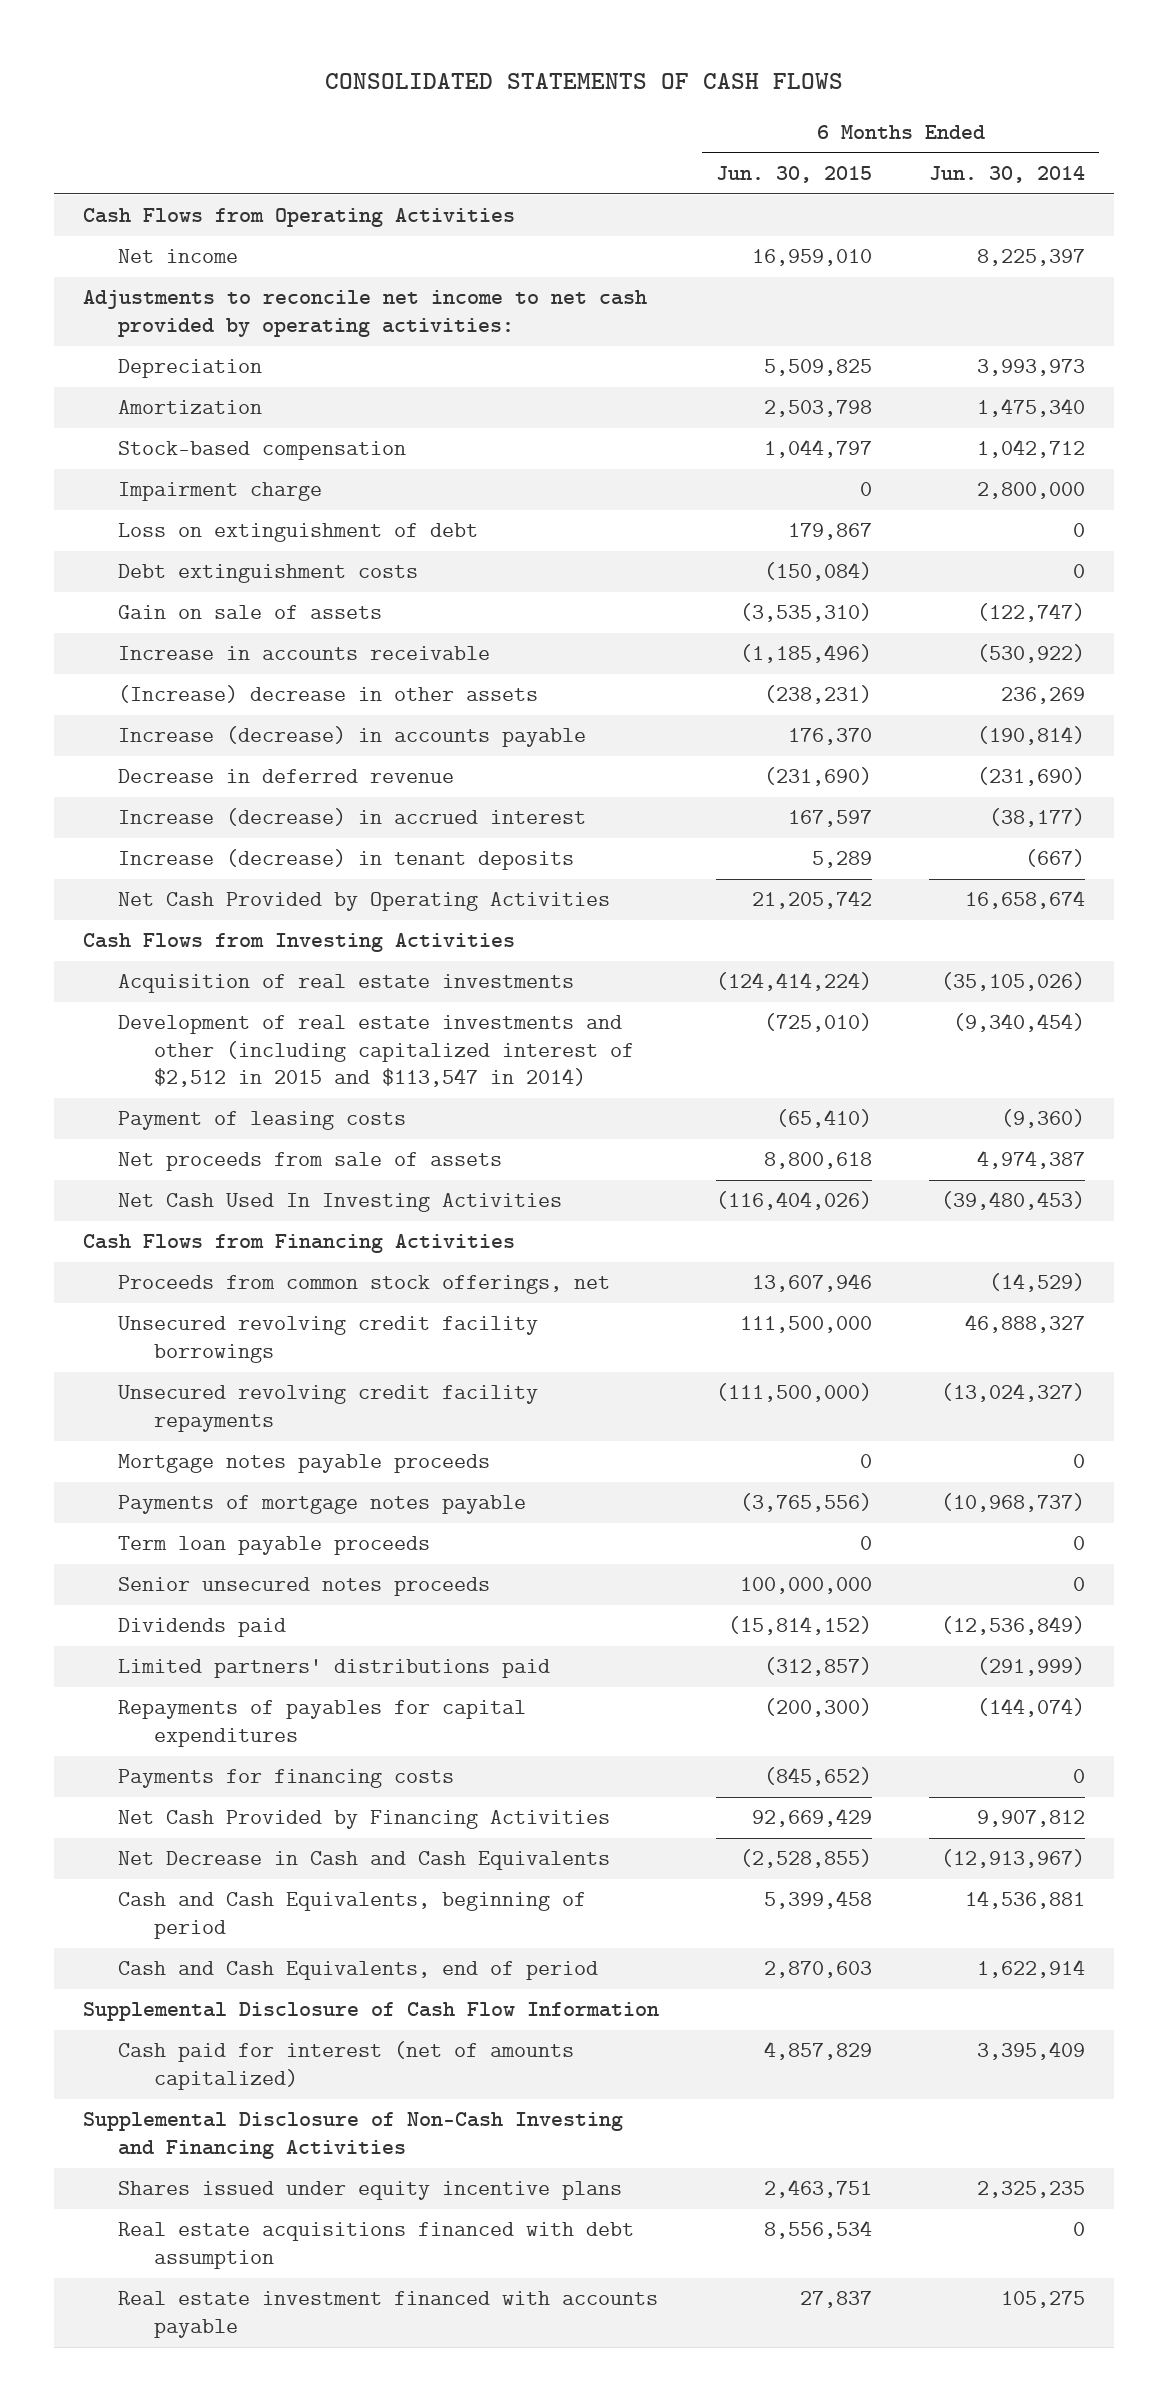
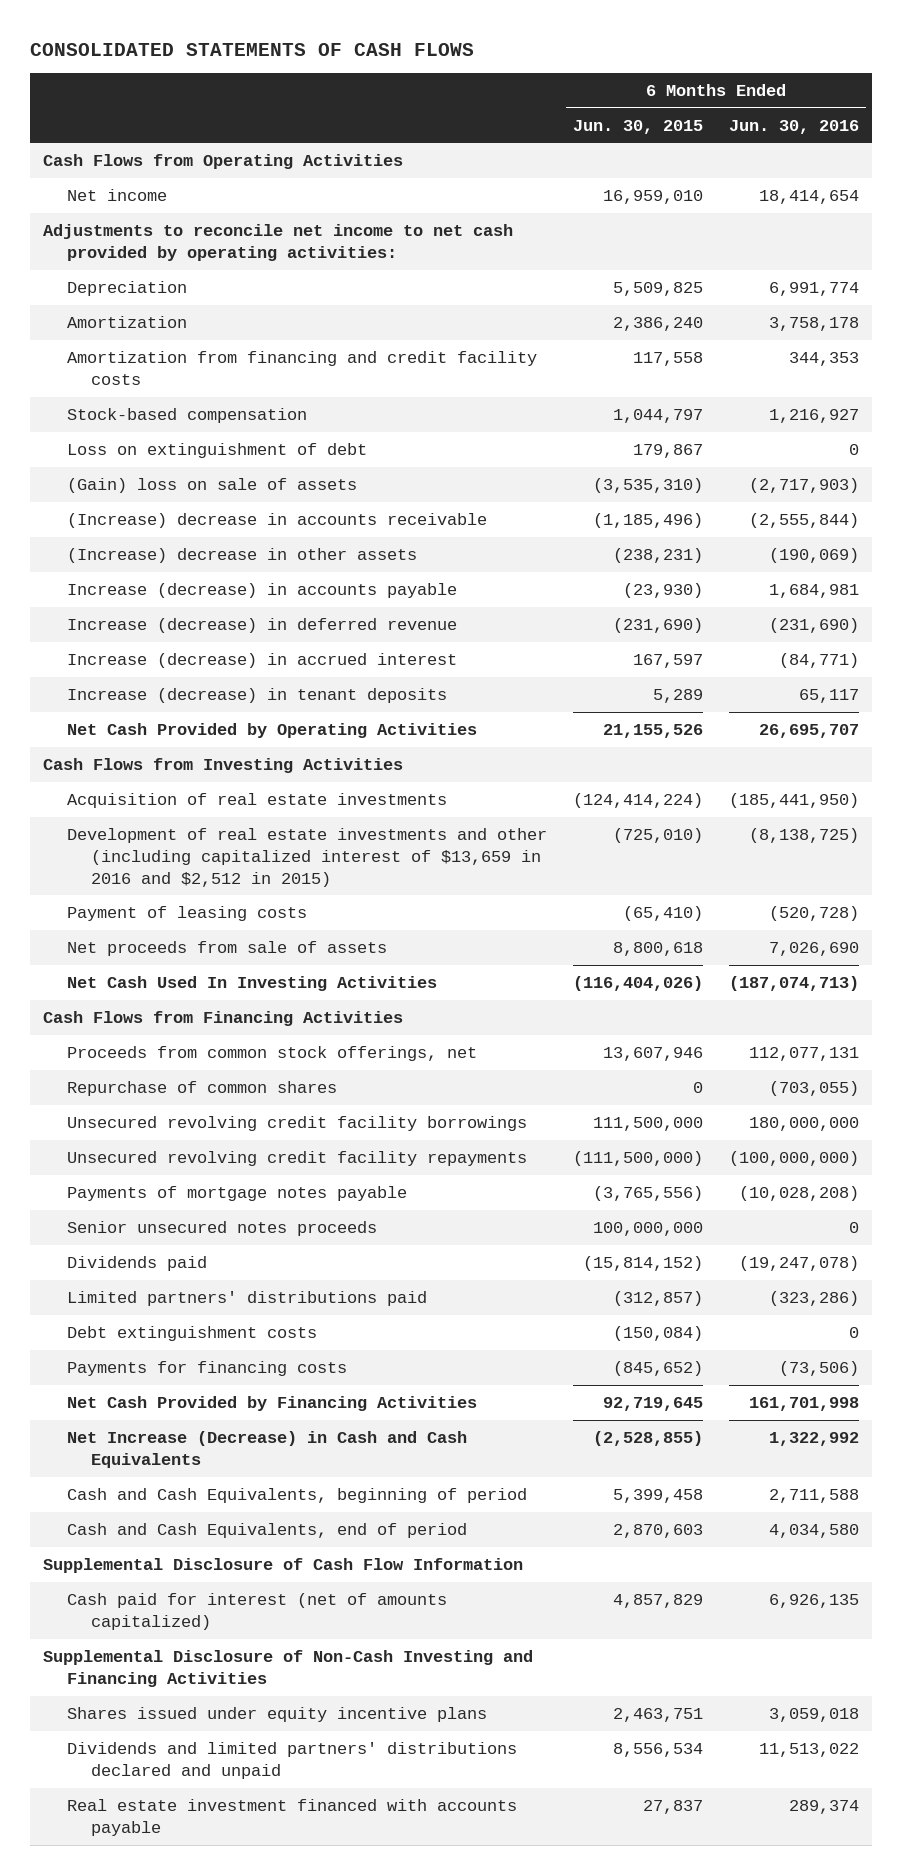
[929,165,1086,183] Jun. 30, 2014 -> none
none -> [729,119,860,134] Jun. 30, 2016
[764,400,873,418] 2,503,798 -> [613,316,704,331] 2,386,240
none -> [66,350,537,385] Amortization from financing and credit facility costs
[118,482,323,502] Impairment charge -> none
[118,605,383,620] Gain on sale of assets -> [66,477,357,493] (Gain) loss on sale of assets
[118,646,491,661] Increase in accounts receivable -> [66,512,487,528] (Increase) decrease in accounts receivable
[788,728,873,746] 176,370 -> [623,582,704,598] (23,930)
[118,769,455,784] Decrease in deferred revenue -> [66,617,457,633] Increase (decrease) in deferred revenue
[752,890,873,910] 21,205,742 -> [603,723,704,738] 21,155,526
[118,1015,634,1088] Development of real estate investments and other (including capitalized interest of $2,512 in 2015 and $113,547 in 2014) -> [66,827,547,887] Development of real estate investments and other (including capitalized interest of $13,659 in 2016 and $2,512 in 2015)
none -> [66,1080,337,1096] Repurchase of common shares
[118,1454,491,1474] Mortgage notes payable proceeds -> none
[118,1536,431,1556] Term loan payable proceeds -> none
[118,1700,527,1747] Repayments of payables for capital expenditures -> none
[118,564,419,584] Debt extinguishment costs -> [66,1325,317,1341] Debt extinguishment costs
[752,1808,873,1828] 92,669,429 -> [603,1396,704,1411] 92,719,645
[118,1851,611,1871] Net Decrease in Cash and Cash Equivalents -> [66,1430,467,1468] Net Increase (Decrease) in Cash and Cash Equivalents
[118,2222,635,2269] Real estate acquisitions financed with debt assumption -> [66,1741,517,1779] Dividends and limited partners' distributions declared and unpaid

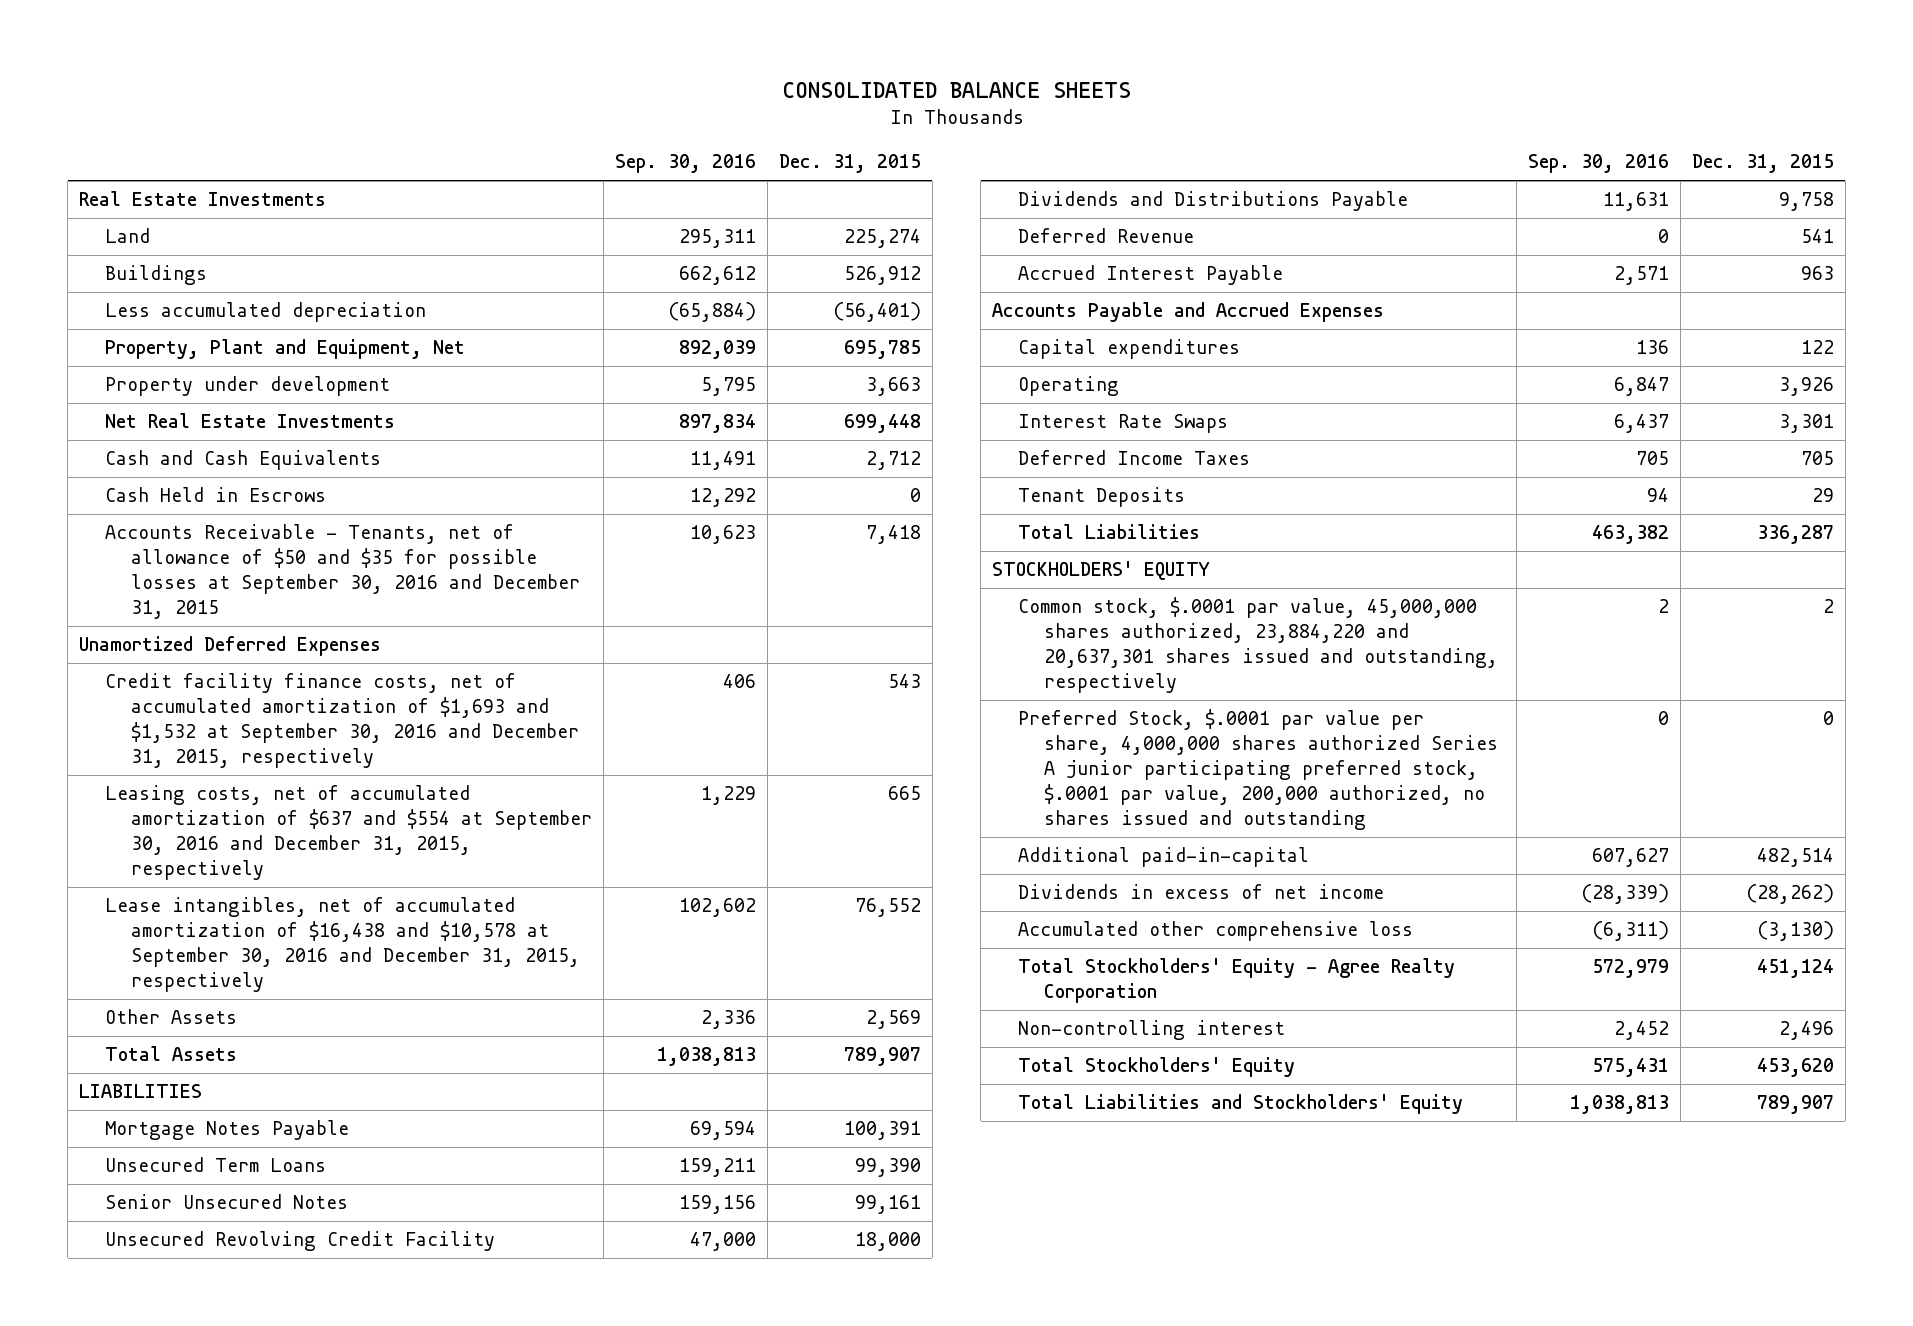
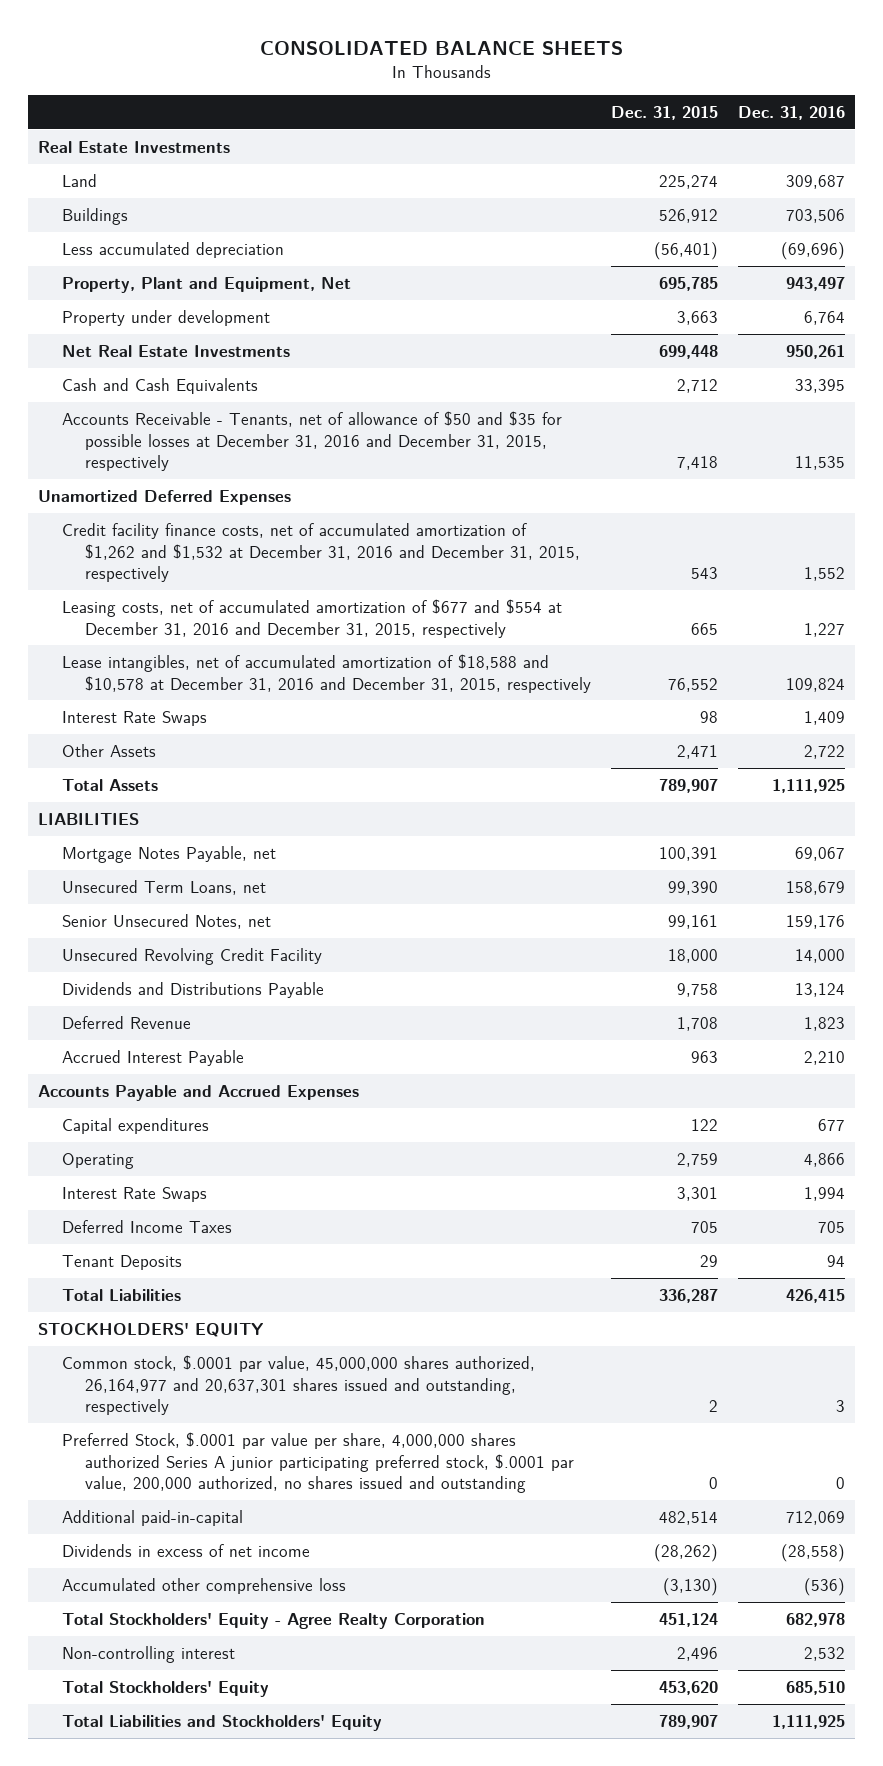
[614,154,756,174] Sep. 30, 2016 -> none
none -> [738,105,846,120] Dec. 31, 2016
[104,487,326,503] Cash Held in Escrows -> none
[104,524,580,620] Accounts Receivable - Tenants, net of allowance of $50 and $35 for possible losses at September 30, 2016 and December 31, 2015 -> [61,410,562,472] Accounts Receivable - Tenants, net of allowance of $50 and $35 for possible losses at December 31, 2016 and December 31, 2015, respectively
[104,673,579,769] Credit facility finance costs, net of accumulated amortization of $1,693 and $1,532 at September 30, 2016 and December 31, 2015, respectively -> [61,522,581,583] Credit facility finance costs, net of accumulated amortization of $1,262 and $1,532 at December 31, 2016 and December 31, 2015, respectively
[104,785,592,881] Leasing costs, net of accumulated amortization of $637 and $554 at September 30, 2016 and December 31, 2015, respectively -> [61,598,562,638] Leasing costs, net of accumulated amortization of $677 and $554 at December 31, 2016 and December 31, 2015, respectively
[104,897,580,993] Lease intangibles, net of accumulated amortization of $16,438 and $10,578 at September 30, 2016 and December 31, 2015, respectively -> [61,653,592,693] Lease intangibles, net of accumulated amortization of $18,588 and $10,578 at December 31, 2016 and December 31, 2015, respectively
none -> [61,710,207,726] Interest Rate Swaps
[865,1010,921,1030] 2,569 -> [677,744,719,759] 2,471
[104,1120,349,1141] Mortgage Notes Payable -> [61,845,276,863] Mortgage Notes Payable, net
[104,1157,326,1173] Unsecured Term Loans -> [61,879,266,895] Unsecured Term Loans, net
[104,1194,348,1210] Senior Unsecured Notes -> [61,913,271,929] Senior Unsecured Notes, net
[1800,229,1834,244] 541 -> [677,1016,719,1031] 1,708
[1778,377,1834,397] 3,926 -> [677,1152,719,1167] 2,759
[1018,597,1498,694] Common stock, $.0001 par value, 45,000,000 shares authorized, 23,884,220 and 20,637,301 shares issued and outstanding, respectively -> [61,1354,535,1416] Common stock, $.0001 par value, 45,000,000 shares authorized, 26,164,977 and 20,637,301 shares issued and outstanding, respectively

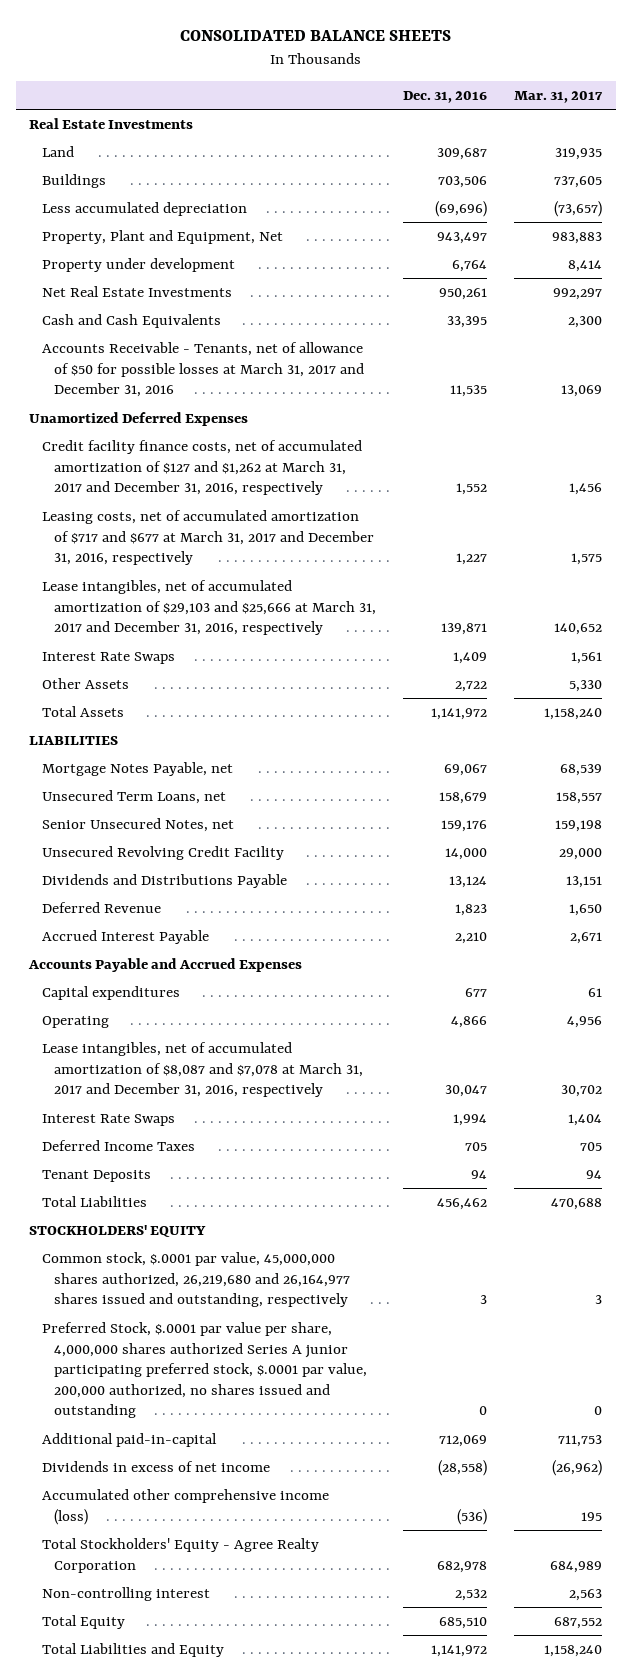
[611,105,719,120] Dec. 31, 2015 -> none
none -> [514,90,604,103] Mar. 31, 2017
[61,410,562,472] Accounts Receivable - Tenants, net of allowance of $50 and $35 for possible losses at December 31, 2016 and December 31, 2015, respectively -> [41,341,365,398] Accounts Receivable - Tenants, net of allowance of $50 for possible losses at March 31, 2017 and December 31, 2016
[61,522,581,583] Credit facility finance costs, net of accumulated amortization of $1,262 and $1,532 at December 31, 2016 and December 31, 2015, respectively -> [41,439,362,496] Credit facility finance costs, net of accumulated amortization of $127 and $1,262 at March 31, 2017 and December 31, 2016, respectively
[61,598,562,638] Leasing costs, net of accumulated amortization of $677 and $554 at December 31, 2016 and December 31, 2015, respectively -> [41,509,375,566] Leasing costs, net of accumulated amortization of $717 and $677 at March 31, 2017 and December 31, 2016, respectively
[61,653,592,693] Lease intangibles, net of accumulated amortization of $18,588 and $10,578 at December 31, 2016 and December 31, 2015, respectively -> [41,579,377,636] Lease intangibles, net of accumulated amortization of $29,103 and $25,666 at March 31, 2017 and December 31, 2016, respectively
[786,677,846,692] 109,824 -> [441,623,488,636] 139,871
[772,778,846,793] 1,111,925 -> [431,707,488,720] 1,141,972
none -> [41,1041,364,1098] Lease intangibles, net of accumulated amortization of $8,087 and $7,078 at March 31, 2017 and December 31, 2016, respectively
[786,1288,846,1303] 426,415 -> [437,1197,488,1210] 456,462
[61,1354,535,1416] Common stock, $.0001 par value, 45,000,000 shares authorized, 26,164,977 and 20,637,301 shares issued and outstanding, respectively -> [41,1251,351,1308] Common stock, $.0001 par value, 45,000,000 shares authorized, 26,219,680 and 26,164,977 shares issued and outstanding, respectively
[61,1577,346,1594] Accumulated other comprehensive loss -> [41,1488,329,1525] Accumulated other comprehensive income (loss)
[61,1680,269,1697] Total Stockholders' Equity -> [41,1614,125,1629] Total Equity
[61,1714,382,1731] Total Liabilities and Stockholders' Equity -> [41,1642,224,1657] Total Liabilities and Equity
[772,1714,846,1729] 1,111,925 -> [431,1644,488,1657] 1,141,972

